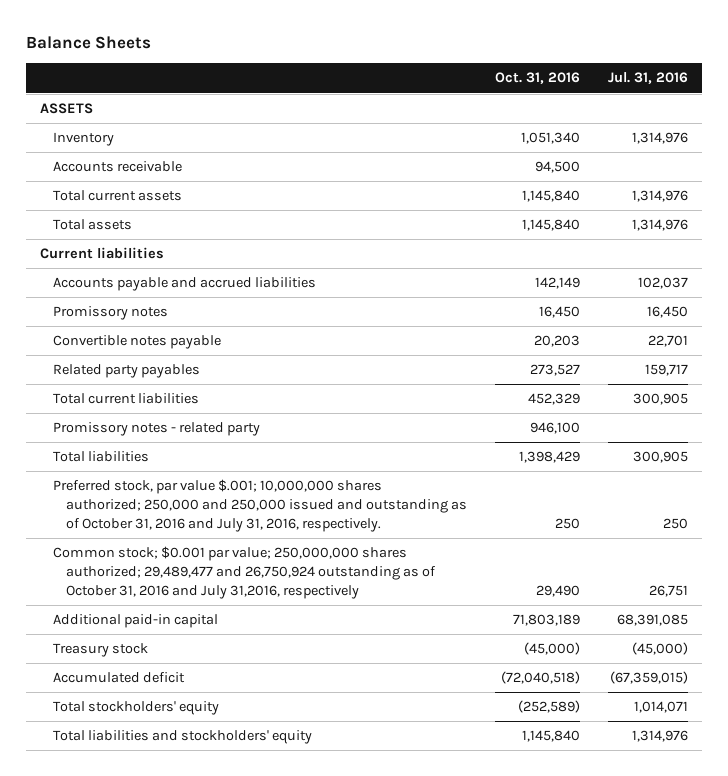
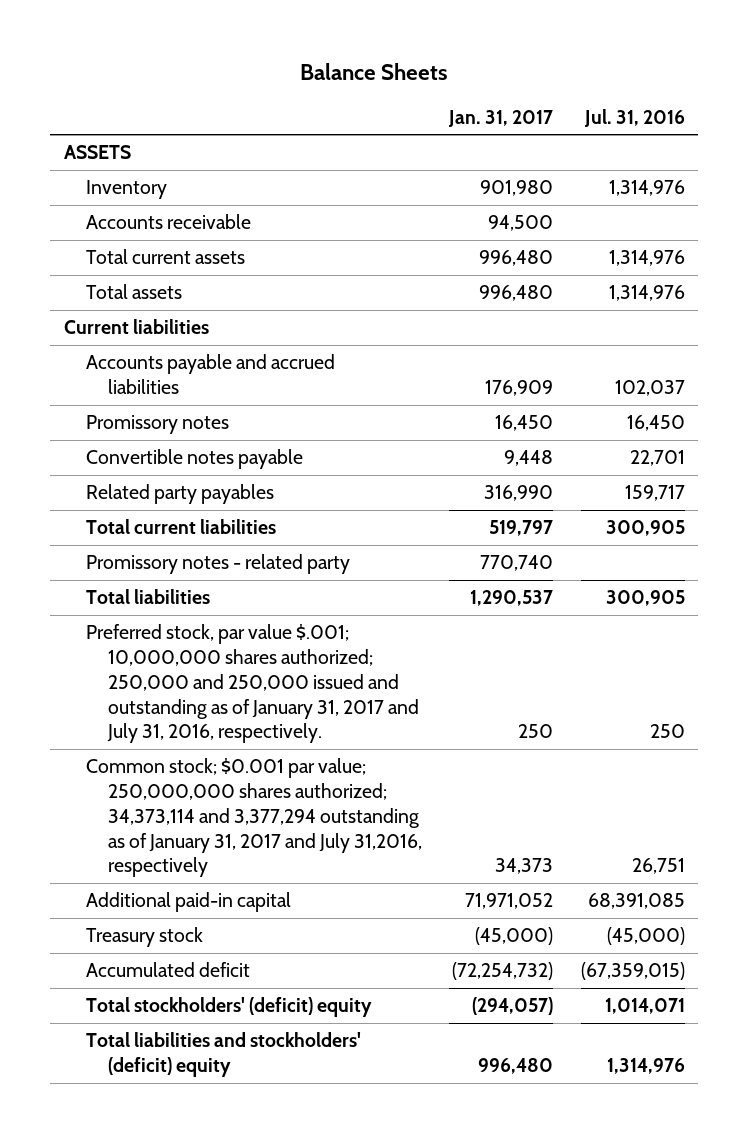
[495,72,581,85] Oct. 31, 2016 -> none
none -> [448,109,554,127] Jan. 31, 2017
[52,479,467,532] Preferred stock, par value $.001; 10,000,000 shares authorized; 250,000 and 250,000 issued and outstanding as of October 31, 2016 and July 31, 2016, respectively. -> [85,624,420,744] Preferred stock, par value $.001; 10,000,000 shares authorized; 250,000 and 250,000 issued and outstanding as of January 31, 2017 and July 31, 2016, respectively.
[52,546,436,599] Common stock; $0.001 par value; 250,000,000 shares authorized; 29,489,477 and 26,750,924 outstanding as of October 31, 2016 and July 31,2016, respectively -> [85,758,423,878] Common stock; $0.001 par value; 250,000,000 shares authorized; 34,373,114 and 3,377,294 outstanding as of January 31, 2017 and July 31,2016, respectively
[52,701,219,716] Total stockholders' equity -> [85,997,372,1018] Total stockholders' (deficit) equity
[52,730,312,745] Total liabilities and stockholders' equity -> [85,1032,361,1077] Total liabilities and stockholders' (deficit) equity

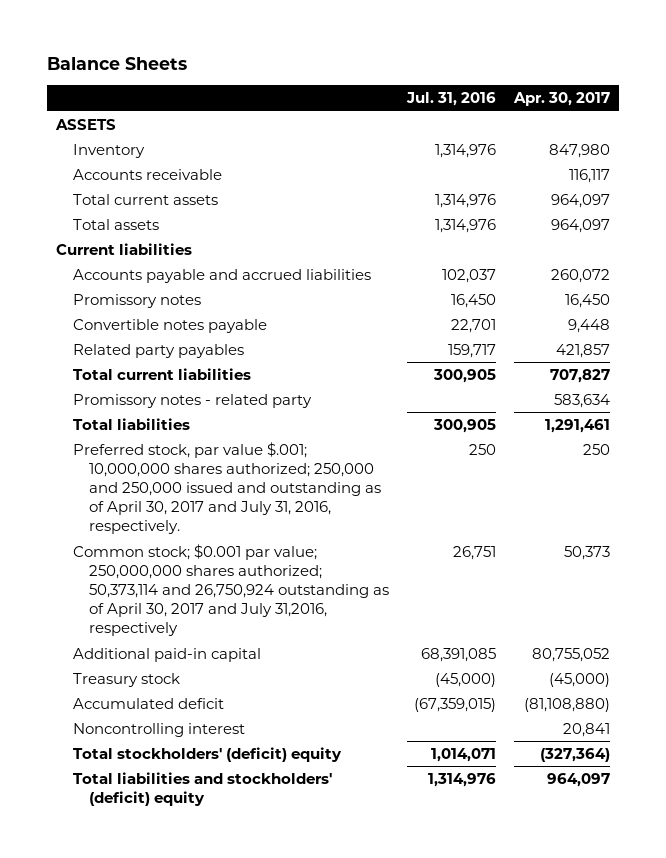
[448,109,554,127] Jan. 31, 2017 -> none
none -> [513,92,611,107] Apr. 30, 2017
[85,624,420,744] Preferred stock, par value $.001; 10,000,000 shares authorized; 250,000 and 250,000 issued and outstanding as of January 31, 2017 and July 31, 2016, respectively. -> [72,442,382,535] Preferred stock, par value $.001; 10,000,000 shares authorized; 250,000 and 250,000 issued and outstanding as of April 30, 2017 and July 31, 2016, respectively.
[85,758,423,878] Common stock; $0.001 par value; 250,000,000 shares authorized; 34,373,114 and 3,377,294 outstanding as of January 31, 2017 and July 31,2016, respectively -> [72,544,390,637] Common stock; $0.001 par value; 250,000,000 shares authorized; 50,373,114 and 26,750,924 outstanding as of April 30, 2017 and July 31,2016, respectively
none -> [72,723,245,738] Noncontrolling interest

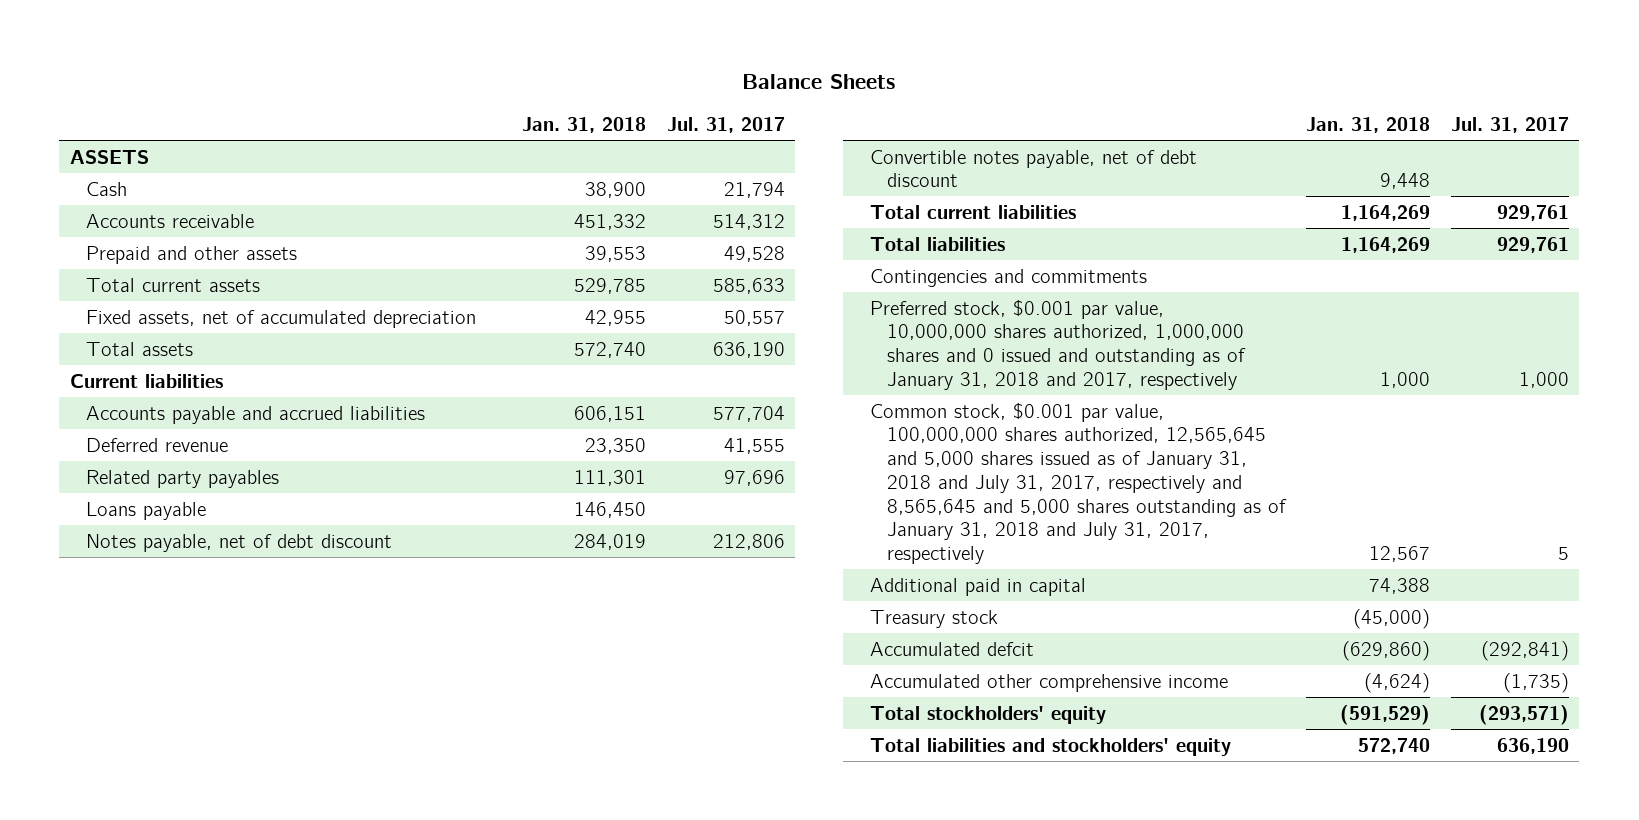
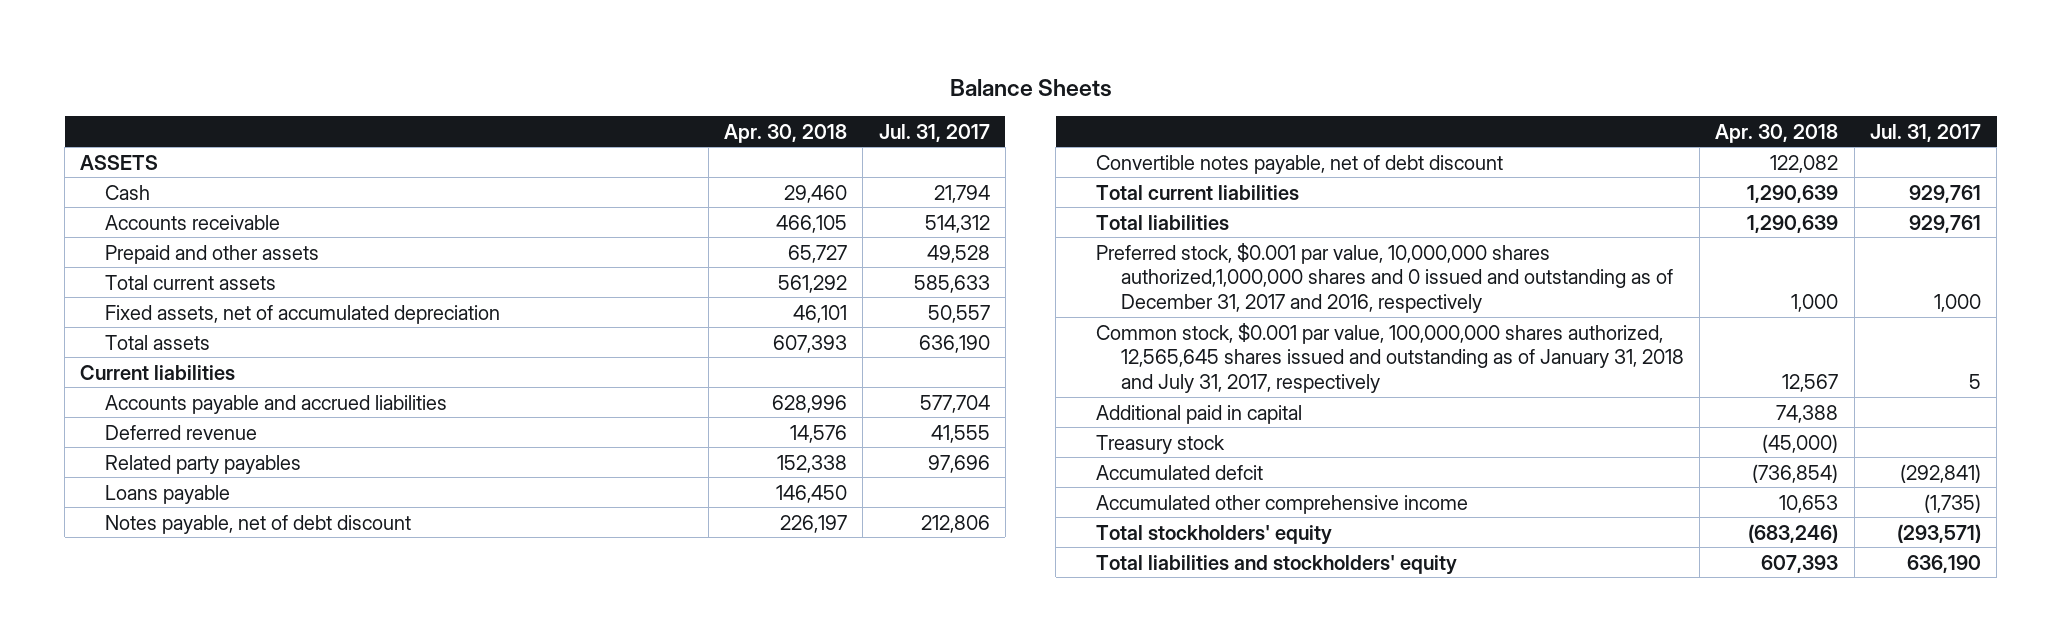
[521,117,646,134] Jan. 31, 2018 -> none
none -> [724,123,848,143] Apr. 30, 2018
[870,268,1148,287] Contingencies and commitments -> none
[870,299,1246,390] Preferred stock, $0.001 par value, 10,000,000 shares authorized, 1,000,000 shares and 0 issued and outstanding as of January 31, 2018 and 2017, respectively -> [1096,242,1673,313] Preferred stock, $0.001 par value, 10,000,000 shares authorized,1,000,000 shares and 0 issued and outstanding as of December 31, 2017 and 2016, respectively
[870,402,1287,565] Common stock, $0.001 par value, 100,000,000 shares authorized, 12,565,645 and 5,000 shares issued as of January 31, 2018 and July 31, 2017, respectively and 8,565,645 and 5,000 shares outstanding as of January 31, 2018 and July 31, 2017, respectively -> [1096,322,1684,393] Common stock, $0.001 par value, 100,000,000 shares authorized, 12,565,645 shares issued and outstanding as of January 31, 2018 and July 31, 2017, respectively

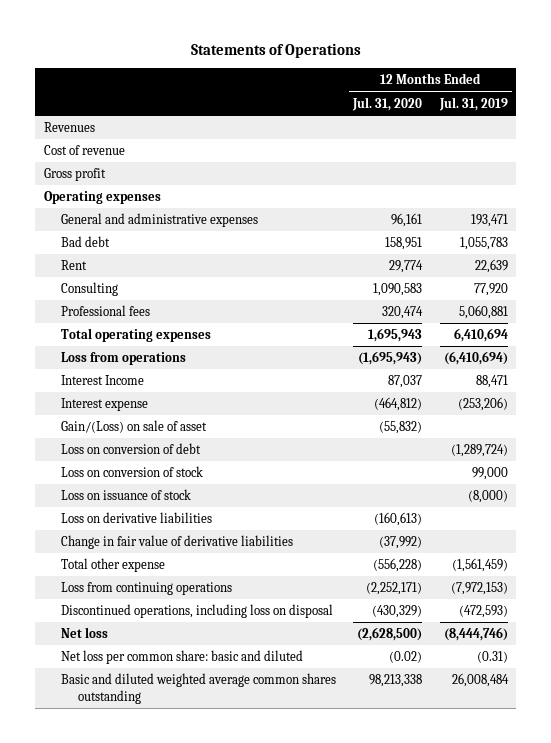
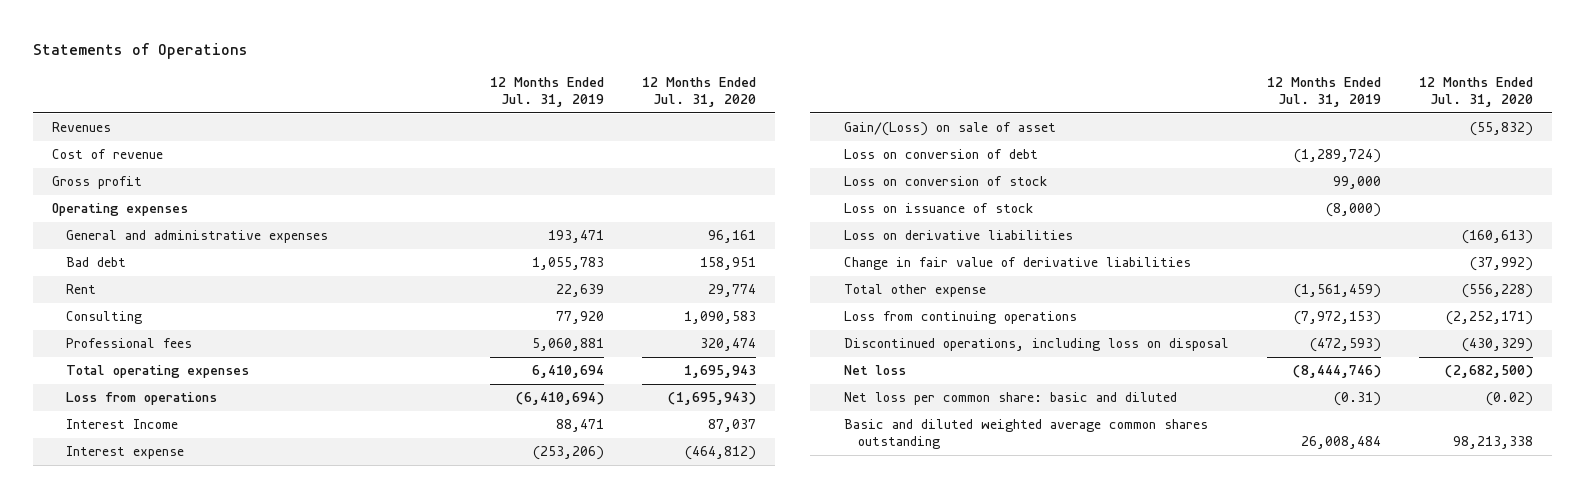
[357,627,423,642] (2,628,500) -> [1445,365,1534,379] (2,682,500)

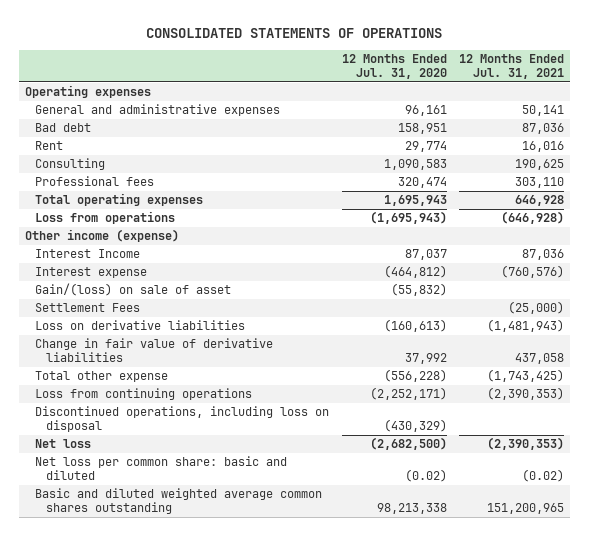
[33,43,249,60] Statements of Operations -> [146,27,443,38] CONSOLIDATED STATEMENTS OF OPERATIONS
[489,77,604,108] 12 Months Ended Jul. 31, 2019 -> none
none -> [458,54,564,79] 12 Months Ended Jul. 31, 2021
[52,122,112,133] Revenues -> none
[52,149,164,160] Cost of revenue -> none
[52,176,143,190] Gross profit -> none
none -> [25,229,180,243] Other income (expense)
[843,149,1038,160] Loss on conversion of debt -> none
[843,176,1047,187] Loss on conversion of stock -> none
[843,203,1033,214] Loss on issuance of stock -> none
[843,122,1056,137] Gain/(Loss) on sale of asset -> [35,283,232,297] Gain/(loss) on sale of asset
none -> [35,303,141,313] Settlement Fees
[1470,257,1534,272] (37,992) -> [404,353,447,365] 37,992

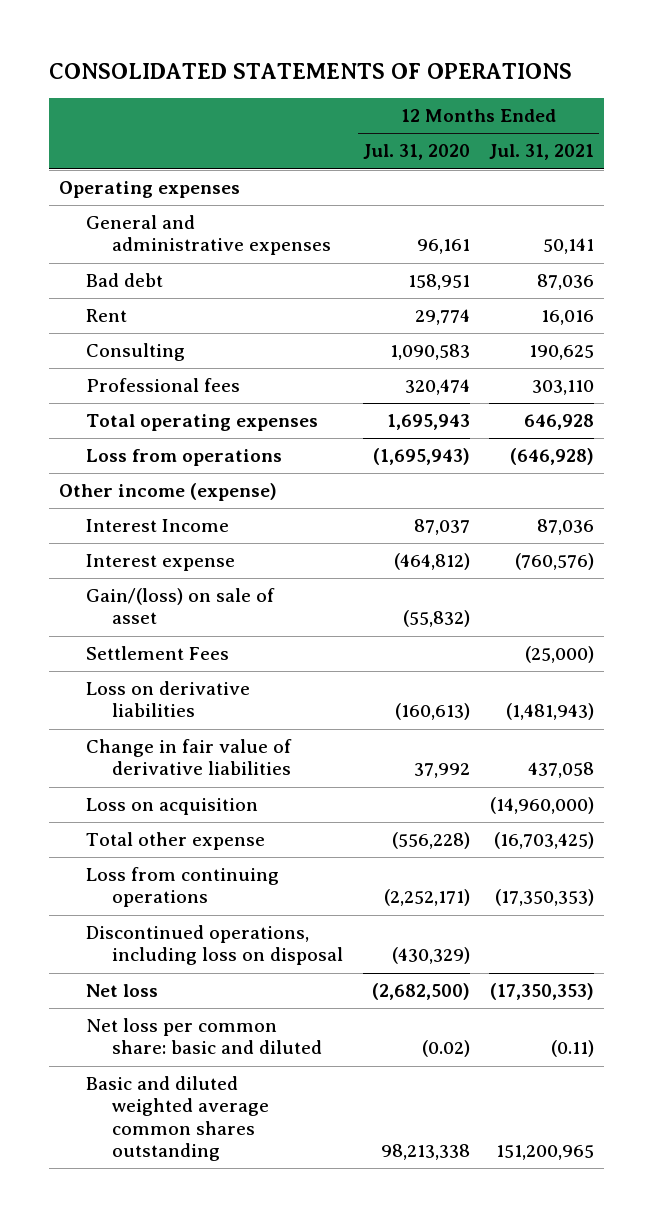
none -> [85,798,258,816] Loss on acquisition
[486,369,564,383] (1,743,425) -> [494,832,595,850] (16,703,425)
[486,387,564,401] (2,390,353) -> [495,889,595,907] (17,350,353)
[486,437,564,451] (2,390,353) -> [490,983,595,1001] (17,350,353)
[521,469,564,483] (0.02) -> [551,1040,595,1058] (0.11)

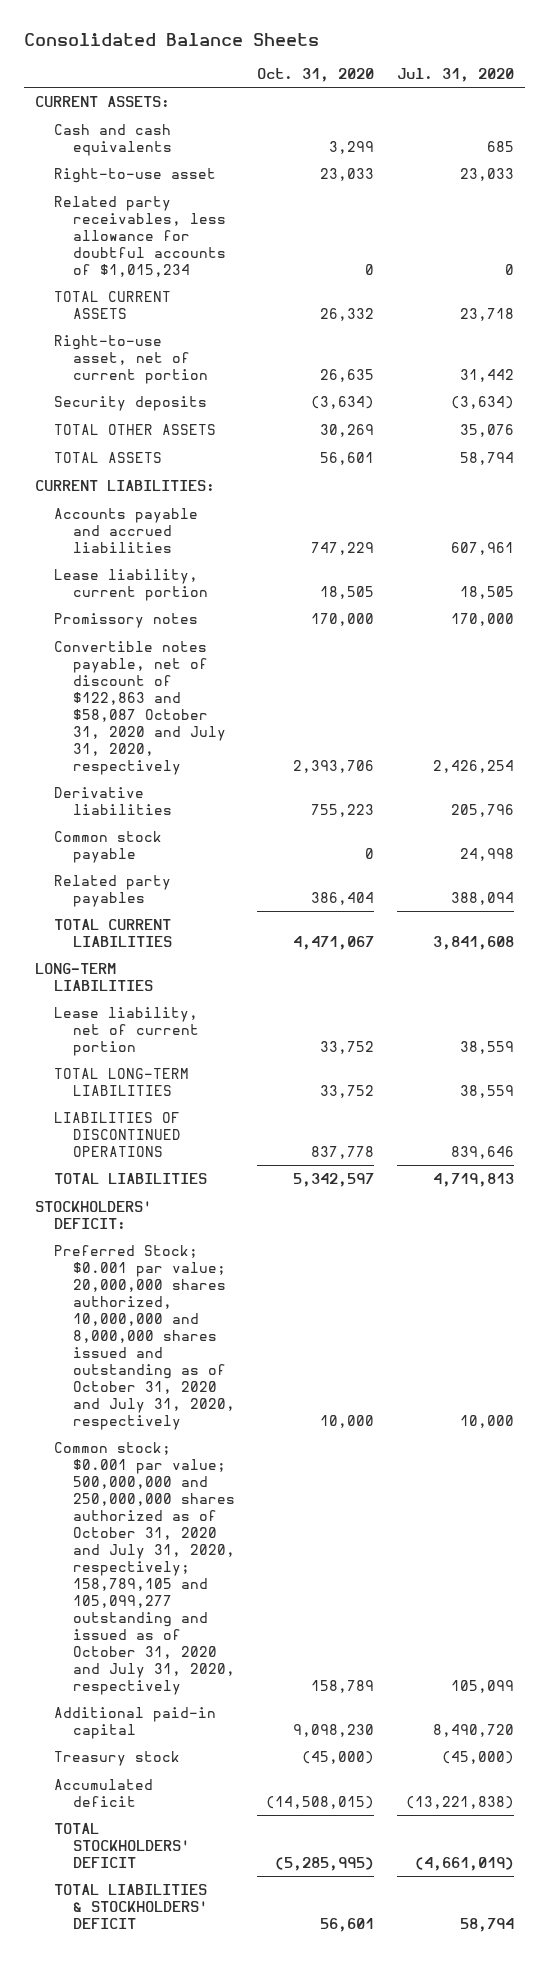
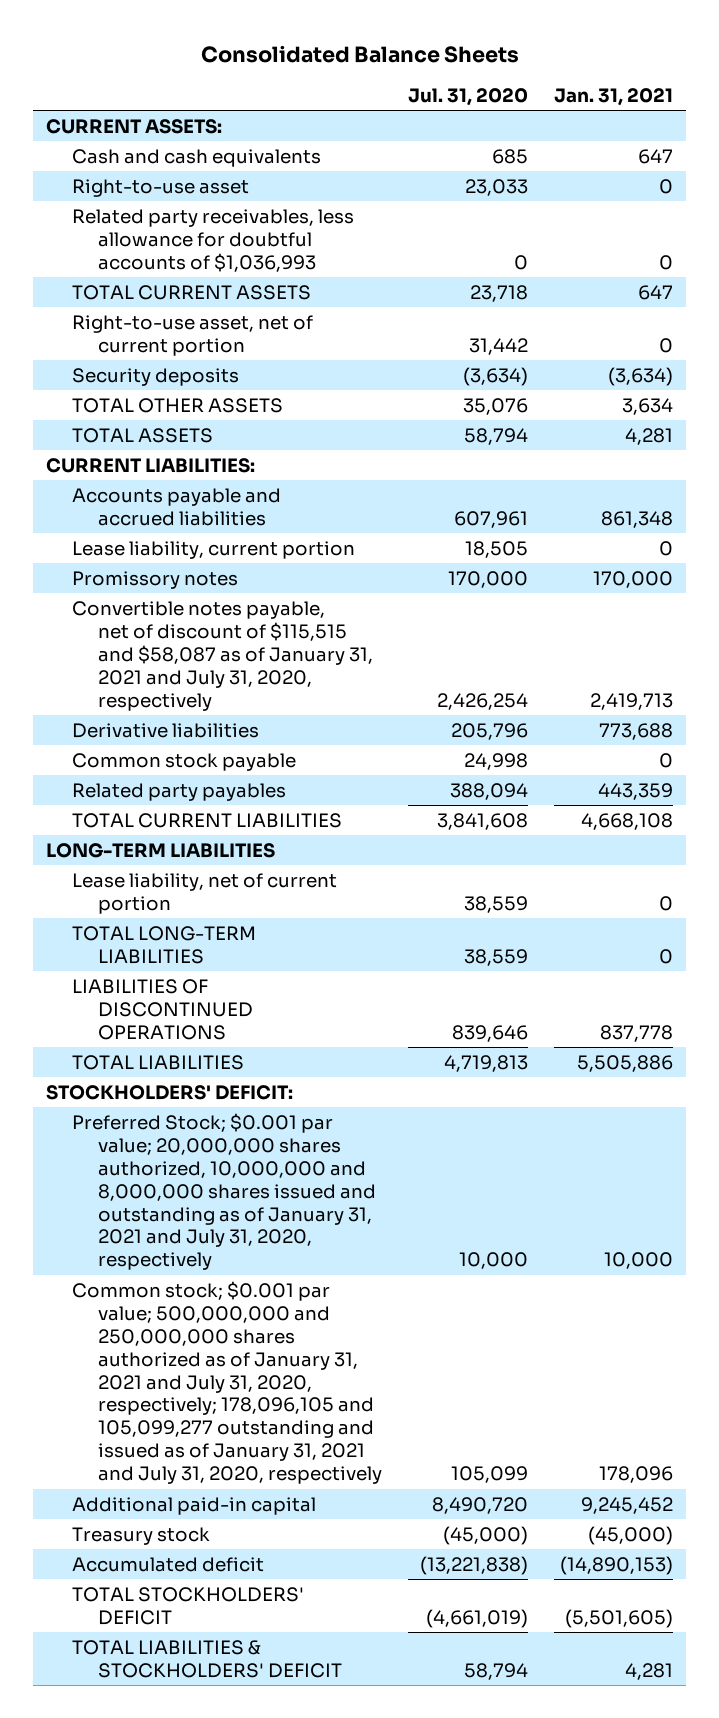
[257,68,375,83] Oct. 31, 2020 -> none
none -> [553,88,673,107] Jan. 31, 2021
[53,196,226,278] Related party receivables, less allowance for doubtful accounts of $1,015,234 -> [72,208,355,272] Related party receivables, less allowance for doubtful accounts of $1,036,993
[53,641,226,775] Convertible notes payable, net of discount of $122,863 and $58,087 October 31, 2020 and July 31, 2020, respectively -> [72,600,373,711] Convertible notes payable, net of discount of $115,515 and $58,087 as of January 31, 2021 and July 31, 2020, respectively
[53,1245,235,1430] Preferred Stock; $0.001 par value; 20,000,000 shares authorized, 10,000,000 and 8,000,000 shares issued and outstanding as of October 31, 2020 and July 31, 2020, respectively -> [72,1112,376,1271] Preferred Stock; $0.001 par value; 20,000,000 shares authorized, 10,000,000 and 8,000,000 shares issued and outstanding as of January 31, 2021 and July 31, 2020, respectively
[53,1442,235,1695] Common stock; $0.001 par value; 500,000,000 and 250,000,000 shares authorized as of October 31, 2020 and July 31, 2020, respectively; 158,789,105 and 105,099,277 outstanding and issued as of October 31, 2020 and July 31, 2020, respectively -> [72,1280,382,1485] Common stock; $0.001 par value; 500,000,000 and 250,000,000 shares authorized as of January 31, 2021 and July 31, 2020, respectively; 178,096,105 and 105,099,277 outstanding and issued as of January 31, 2021 and July 31, 2020, respectively

